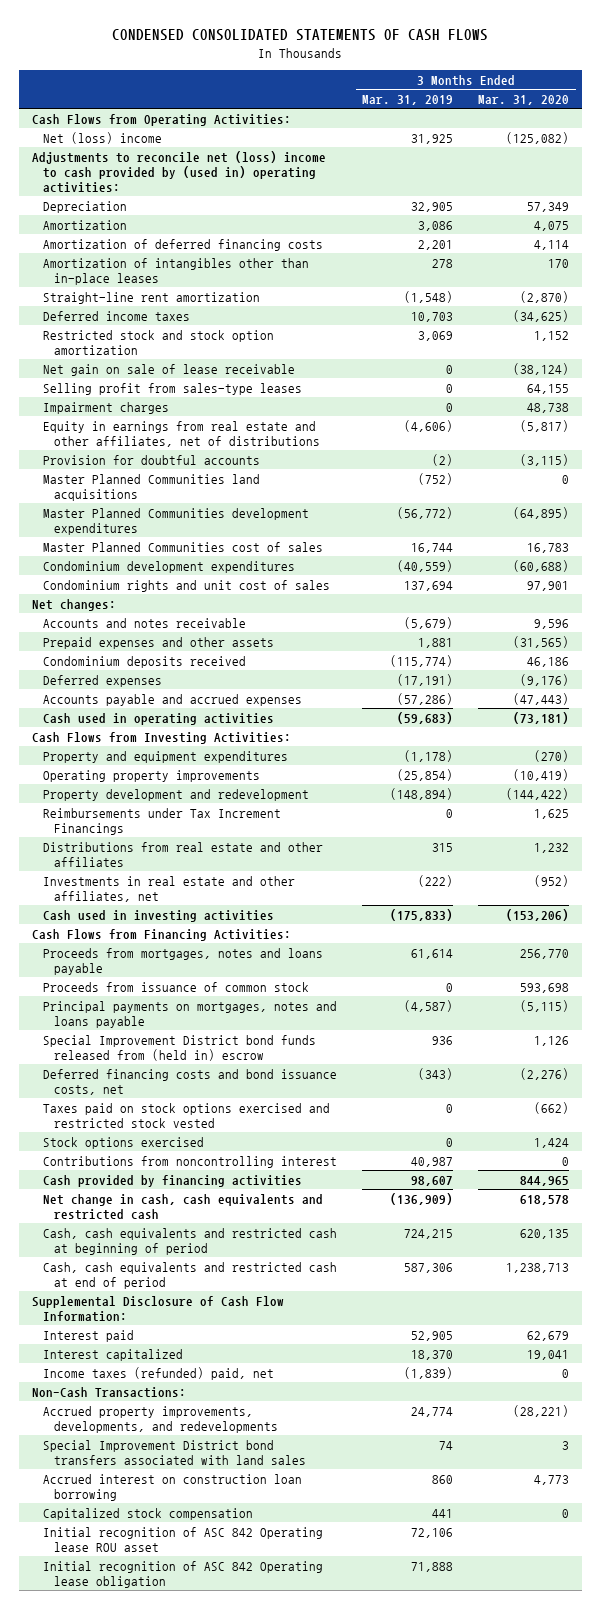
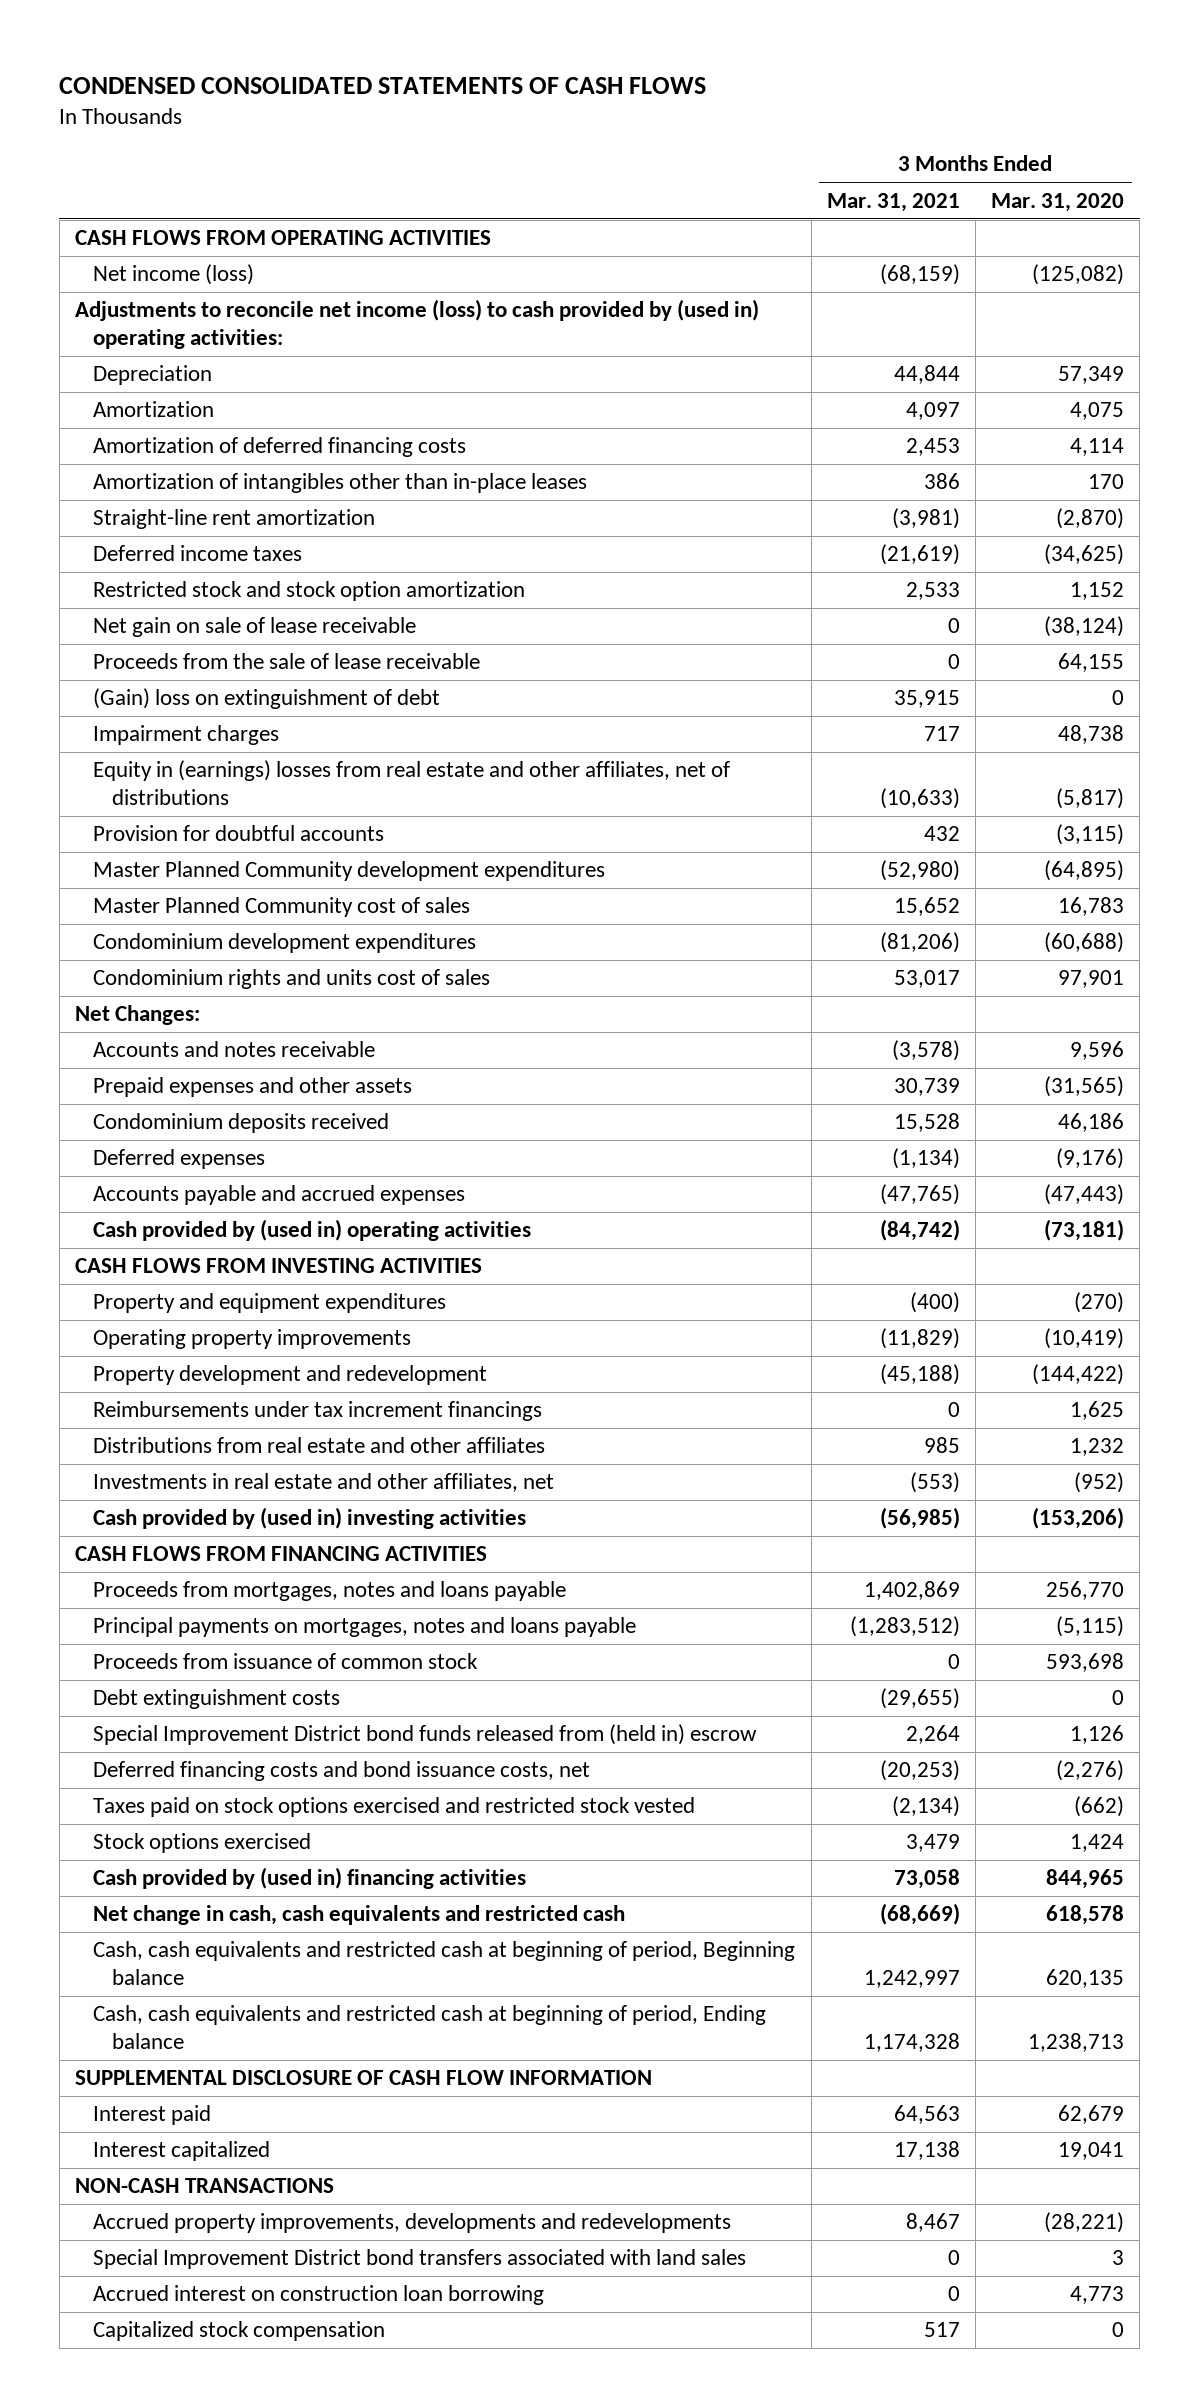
[361,94,453,105] Mar. 31, 2019 -> none
none -> [826,192,960,212] Mar. 31, 2021
[31,113,291,126] Cash Flows from Operating Activities: -> [74,230,491,246] CASH FLOWS FROM OPERATING ACTIVITIES
[42,131,162,144] Net (loss) income -> [93,264,255,286] Net income (loss)
[31,150,326,193] Adjustments to reconcile net (loss) income to cash provided by (used in) operating activities: -> [74,299,759,349] Adjustments to reconcile net income (loss) to cash provided by (used in) operating activities:
[42,382,302,395] Selling profit from sales-type leases -> [93,653,481,670] Proceeds from the sale of lease receivable
none -> [93,688,441,710] (Gain) loss on extinguishment of debt
[42,420,320,447] Equity in earnings from real estate and other affiliates, net of distributions -> [93,760,731,805] Equity in (earnings) losses from real estate and other affiliates, net of distributions
[42,473,260,501] Master Planned Communities land acquisitions -> none
[42,507,309,535] Master Planned Communities development expenditures -> [93,861,606,882] Master Planned Community development expenditures
[42,541,323,552] Master Planned Communities cost of sales -> [93,897,471,918] Master Planned Community cost of sales
[42,579,330,592] Condominium rights and unit cost of sales -> [93,969,491,990] Condominium rights and units cost of sales
[31,598,116,611] Net changes: -> [74,1005,200,1026] Net Changes:
[42,712,274,725] Cash used in operating activities -> [93,1219,532,1242] Cash provided by (used in) operating activities
[31,731,291,744] Cash Flows from Investing Activities: -> [74,1258,482,1274] CASH FLOWS FROM INVESTING ACTIVITIES
[42,807,281,835] Reimbursements under Tax Increment Financings -> [93,1401,543,1422] Reimbursements under tax increment financings
[42,909,274,922] Cash used in investing activities -> [93,1507,527,1530] Cash provided by (used in) investing activities
[31,928,291,941] Cash Flows from Financing Activities: -> [74,1546,487,1562] CASH FLOWS FROM FINANCING ACTIVITIES
[42,981,309,992] Proceeds from issuance of common stock -> [93,1653,479,1670] Proceeds from issuance of common stock
none -> [93,1689,341,1710] Debt extinguishment costs
[42,1155,337,1168] Contributions from noncontrolling interest -> none
[42,1174,302,1187] Cash provided by financing activities -> [93,1867,527,1890] Cash provided by (used in) financing activities
[42,1227,337,1255] Cash, cash equivalents and restricted cash at beginning of period -> [93,1941,796,1985] Cash, cash equivalents and restricted cash at beginning of period, Beginning balance
[42,1261,337,1289] Cash, cash equivalents and restricted cash at end of period -> [93,2005,767,2049] Cash, cash equivalents and restricted cash at beginning of period, Ending balance
[31,1295,284,1322] Supplemental Disclosure of Cash Flow Information: -> [74,2070,652,2086] SUPPLEMENTAL DISCLOSURE OF CASH FLOW INFORMATION
[42,1366,274,1380] Income taxes (refunded) paid, net -> none
[31,1386,186,1398] Non-Cash Transactions: -> [74,2178,334,2194] NON-CASH TRANSACTIONS
[42,1405,278,1433] Accrued property improvements, developments, and redevelopments -> [93,2213,732,2234] Accrued property improvements, developments and redevelopments
[42,1526,323,1552] Initial recognition of ASC 842 Operating lease ROU asset -> none
[42,1560,323,1588] Initial recognition of ASC 842 Operating lease obligation -> none

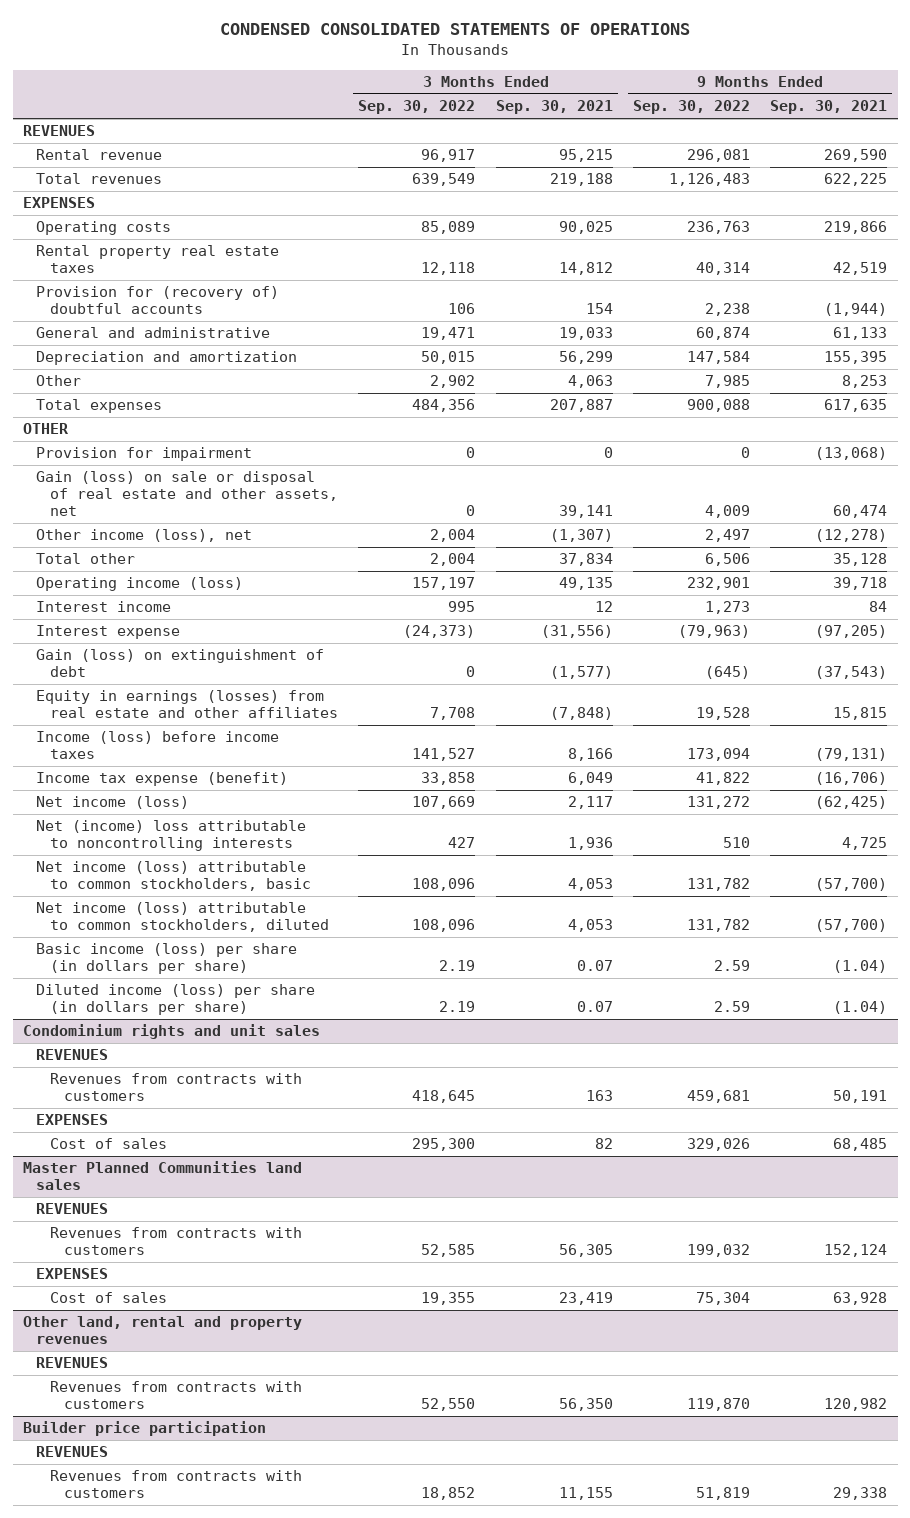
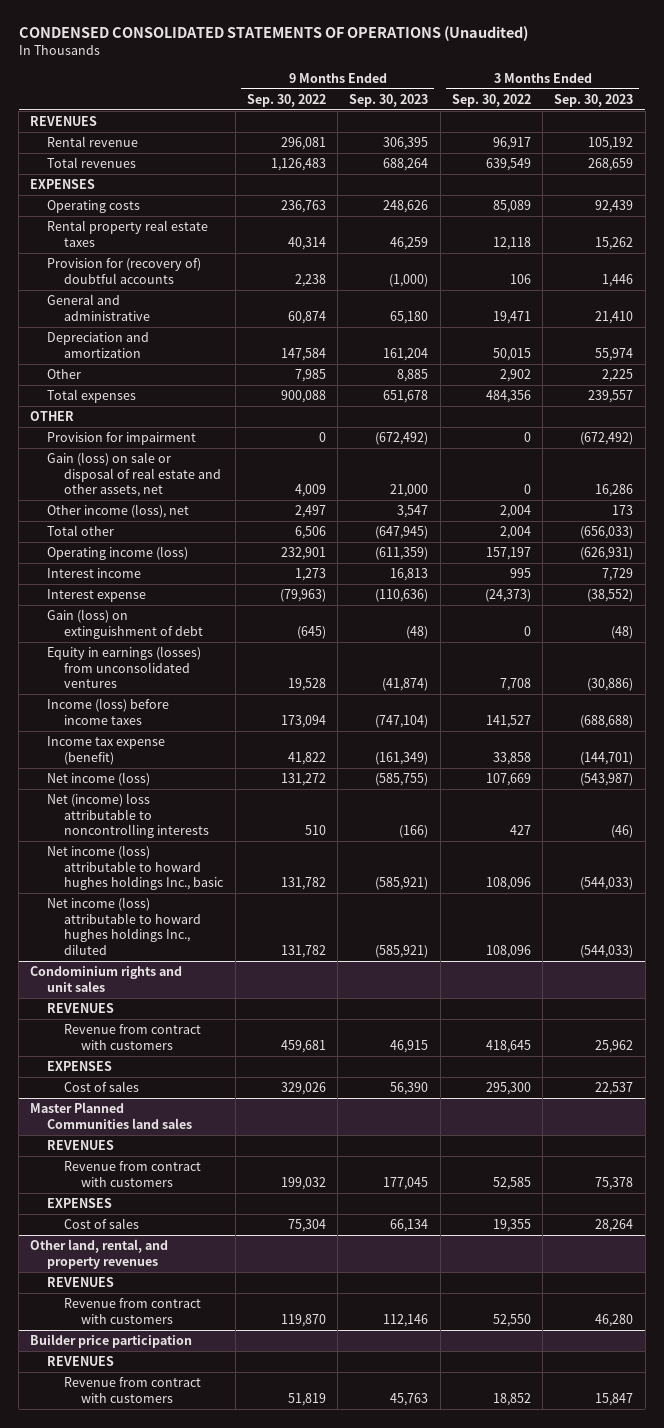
[220,23,691,36] CONDENSED CONSOLIDATED STATEMENTS OF OPERATIONS -> [18,26,528,42] CONDENSED CONSOLIDATED STATEMENTS OF OPERATIONS (Unaudited)
[495,100,613,115] Sep. 30, 2021 -> none
[770,100,888,115] Sep. 30, 2021 -> none
none -> [349,93,429,107] Sep. 30, 2023
none -> [554,93,634,107] Sep. 30, 2023
[36,690,339,719] Equity in earnings (losses) from real estate and other affiliates -> [47,646,202,689] Equity in earnings (losses) from unconsolidated ventures
[36,943,298,975] Basic income (loss) per share (in dollars per share) -> none
[36,984,316,1016] Diluted income (loss) per share (in dollars per share) -> none
[36,861,312,892] Net income (loss) attributable to common stockholders, basic -> [47,845,225,891] Net income (loss) attributable to howard hughes holdings Inc., basic
[36,902,330,933] Net income (loss) attributable to common stockholders, diluted -> [47,897,202,955] Net income (loss) attributable to howard hughes holdings Inc., diluted
[50,1073,303,1102] Revenues from contracts with customers -> [64,1024,202,1050] Revenue from contract with customers
[50,1227,303,1256] Revenues from contracts with customers -> [64,1161,202,1187] Revenue from contract with customers
[22,1316,302,1345] Other land, rental and property revenues -> [30,1239,169,1269] Other land, rental, and property revenues
[50,1381,303,1410] Revenues from contracts with customers -> [64,1298,202,1324] Revenue from contract with customers
[50,1470,303,1499] Revenues from contracts with customers -> [64,1377,202,1403] Revenue from contract with customers

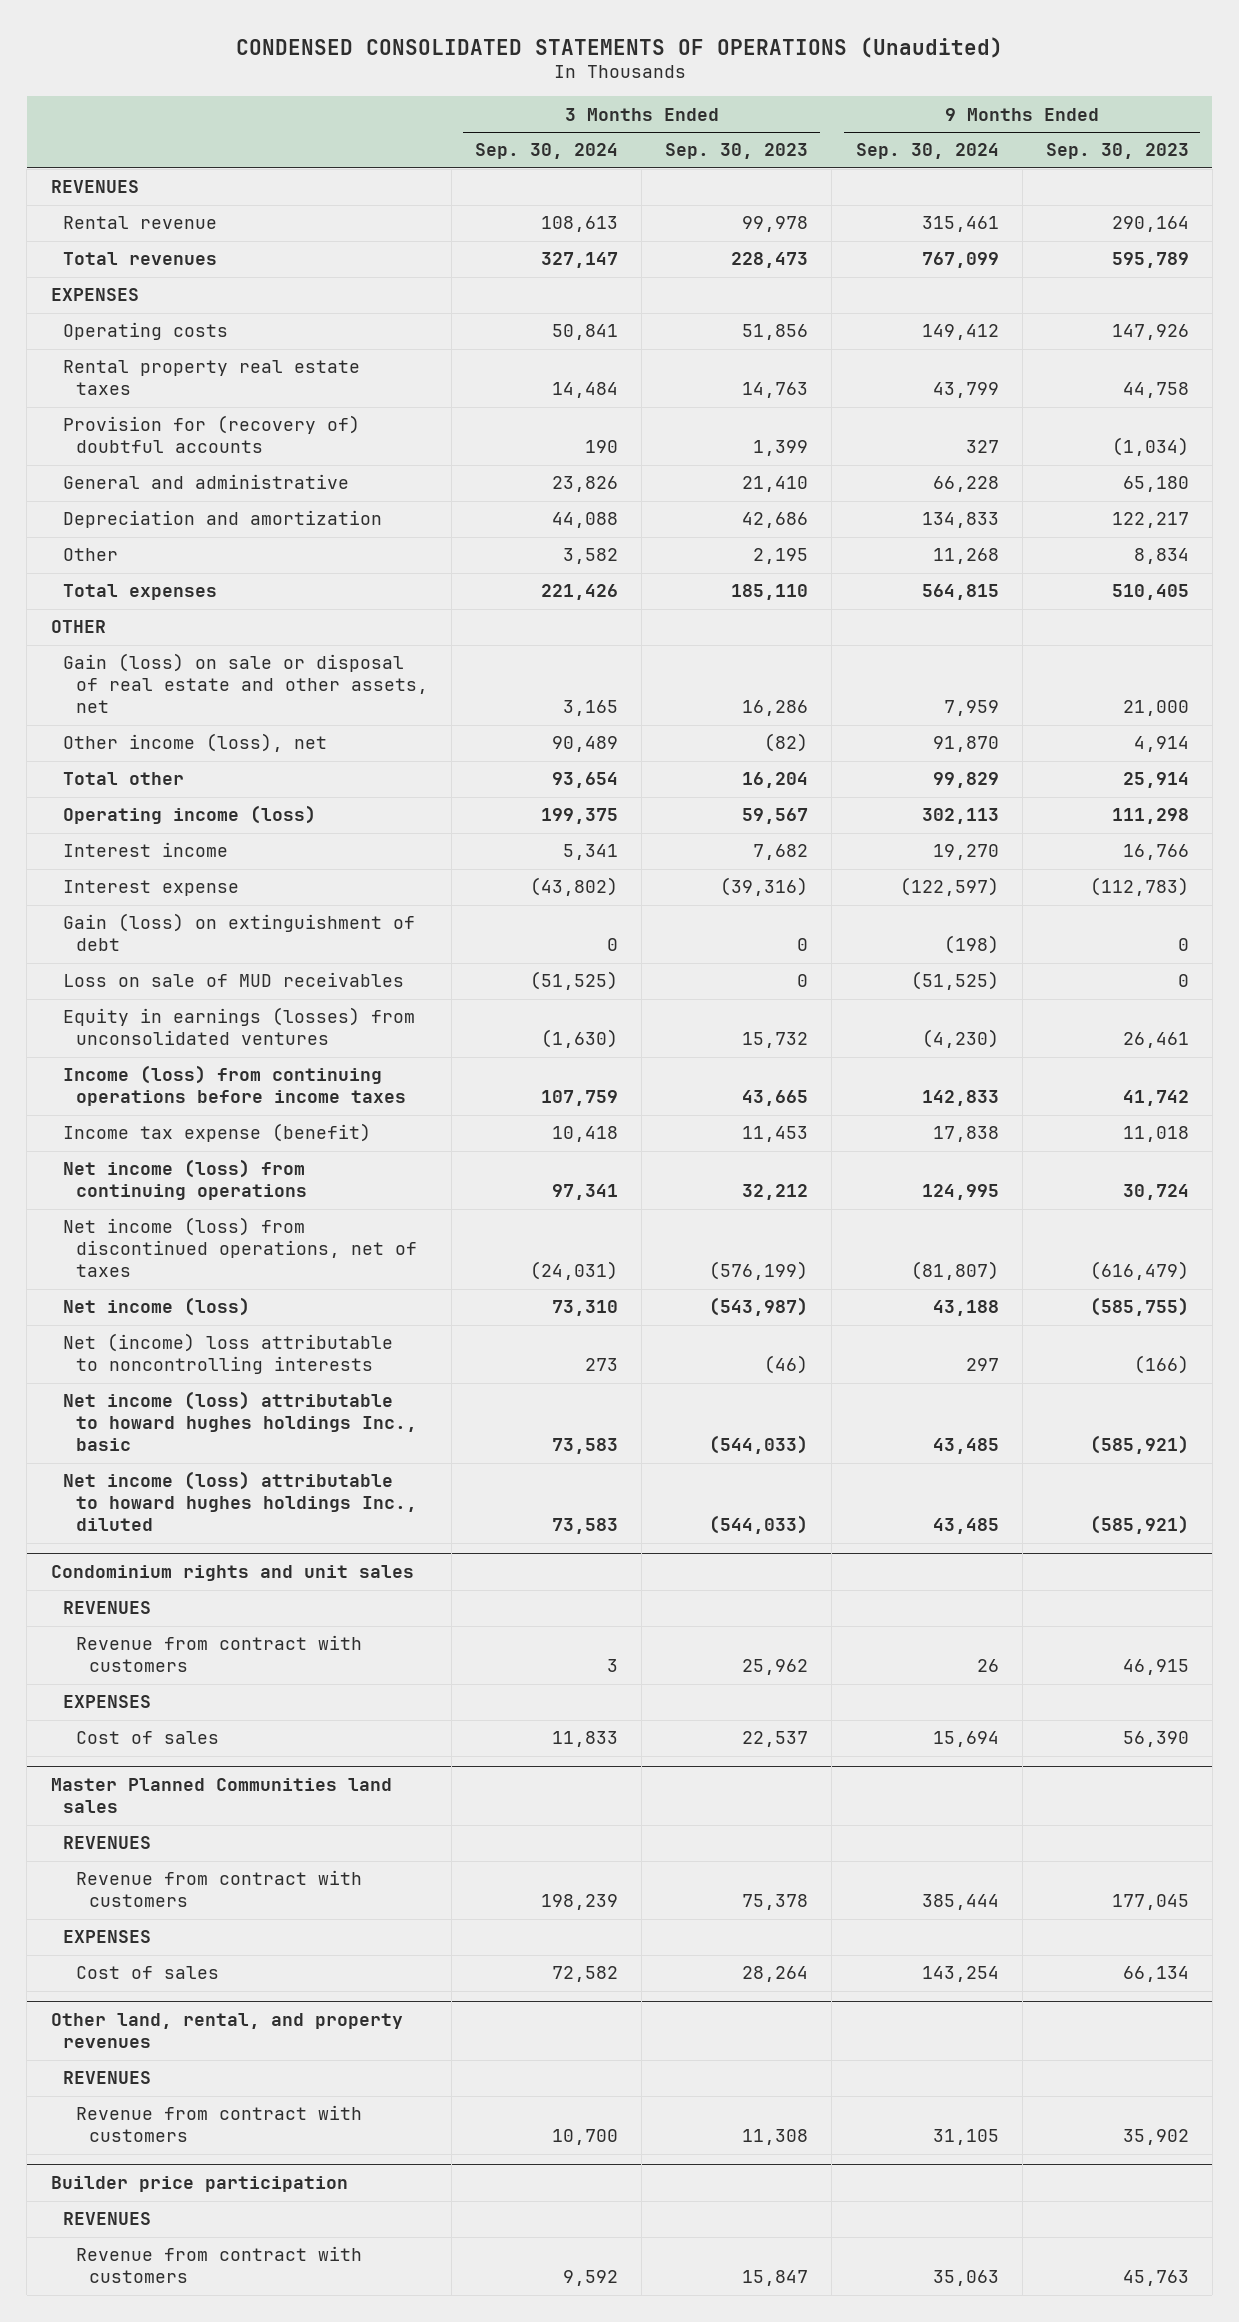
[246,93,326,107] Sep. 30, 2022 -> none
[451,93,531,107] Sep. 30, 2022 -> none
none -> [475,143,619,160] Sep. 30, 2024
none -> [855,143,999,160] Sep. 30, 2024
[383,137,429,151] 306,395 -> [1111,216,1189,233] 290,164
[588,137,634,151] 105,192 -> [742,216,809,233] 99,978
[383,158,429,172] 688,264 -> [1111,252,1189,269] 595,789
[588,158,634,172] 268,659 -> [731,252,809,269] 228,473
[383,200,429,214] 248,626 -> [1111,324,1189,341] 147,926
[595,200,634,214] 92,439 -> [742,324,809,341] 51,856
[390,236,429,250] 46,259 -> [1122,382,1189,399] 44,758
[595,236,634,250] 15,262 -> [742,382,809,399] 14,763
[389,273,429,287] (1,000) -> [1111,437,1189,457] (1,034)
[602,273,634,287] 1,446 -> [753,440,809,457] 1,399
[383,347,429,361] 161,204 -> [1111,512,1189,529] 122,217
[595,347,634,361] 55,974 -> [742,512,809,529] 42,686
[397,369,429,383] 8,885 -> [1133,548,1189,565] 8,834
[602,369,634,383] 2,225 -> [753,548,809,565] 2,195
[383,390,429,404] 651,678 -> [1111,584,1189,601] 510,405
[588,390,634,404] 239,557 -> [731,584,809,601] 185,110
[47,432,197,446] Provision for impairment -> none
[397,505,429,519] 3,547 -> [1133,736,1189,753] 4,914
[612,505,634,516] 173 -> [764,733,809,753] (82)
[375,526,429,540] (647,945) -> [1122,772,1189,789] 25,914
[580,526,634,540] (656,033) -> [742,772,809,789] 16,204
[375,547,429,561] (611,359) -> [1111,808,1189,825] 111,298
[580,547,634,561] (626,931) -> [742,808,809,825] 59,567
[390,568,429,582] 16,813 -> [1122,844,1189,861] 16,766
[602,568,634,582] 7,729 -> [753,844,809,861] 7,682
[375,589,429,603] (110,636) -> [1089,877,1189,897] (112,783)
[587,589,634,603] (38,552) -> [720,877,809,897] (39,316)
[406,625,429,639] (48) -> [1177,938,1189,952] 0
[611,625,634,639] (48) -> [797,938,809,952] 0
none -> [63,972,405,988] Loss on sale of MUD receivables
[382,678,429,692] (41,874) -> [1122,1032,1189,1049] 26,461
[587,678,634,692] (30,886) -> [742,1032,809,1049] 15,732
[47,698,170,725] Income (loss) before income taxes -> [63,1065,407,1107] Income (loss) from continuing operations before income taxes
[375,714,429,728] (747,104) -> [1122,1090,1189,1107] 41,742
[580,714,634,728] (688,688) -> [742,1090,809,1107] 43,665
[375,751,429,765] (161,349) -> [1122,1126,1189,1143] 11,018
[580,751,634,765] (144,701) -> [742,1126,809,1143] 11,453
none -> [63,1159,308,1201] Net income (loss) from continuing operations
none -> [63,1217,418,1278] Net income (loss) from discontinued operations, net of taxes
[383,1313,429,1327] 112,146 -> [1122,2129,1189,2146] 35,902
[595,1313,634,1327] 46,280 -> [742,2129,809,2146] 11,308

